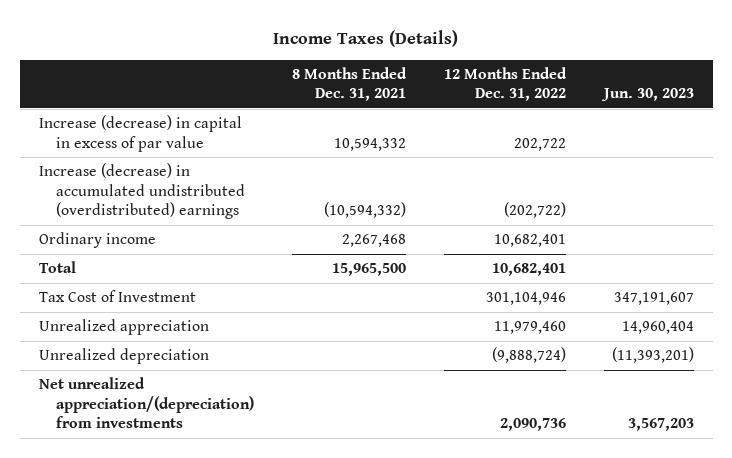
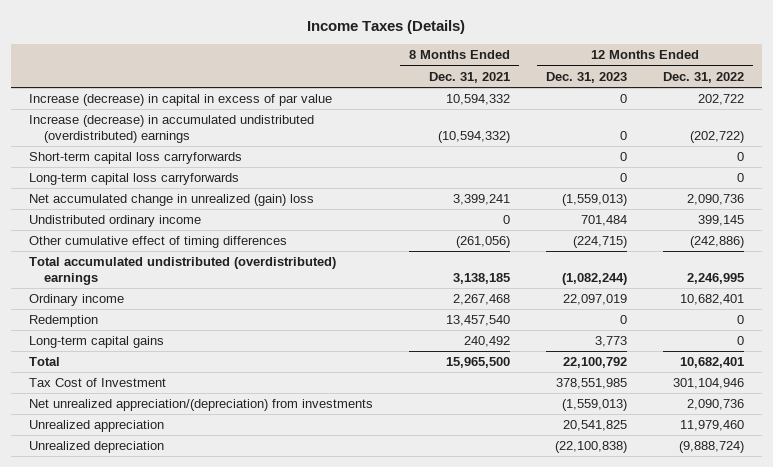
[600,88,694,102] Jun. 30, 2023 -> none
none -> [545,71,627,83] Dec. 31, 2023
none -> [29,152,243,165] Short-term capital loss carryforwards
none -> [29,173,240,186] Long-term capital loss carryforwards
none -> [29,194,315,207] Net accumulated change in unrealized (gain) loss
none -> [29,215,202,228] Undistributed ordinary income
none -> [29,236,288,249] Other cumulative effect of timing differences
none -> [29,257,337,285] Total accumulated undistributed (overdistributed) earnings
none -> [29,315,99,328] Redemption
none -> [29,336,165,349] Long-term capital gains
[38,377,255,428] Net unrealized appreciation/(depreciation) from investments -> [29,399,374,412] Net unrealized appreciation/(depreciation) from investments

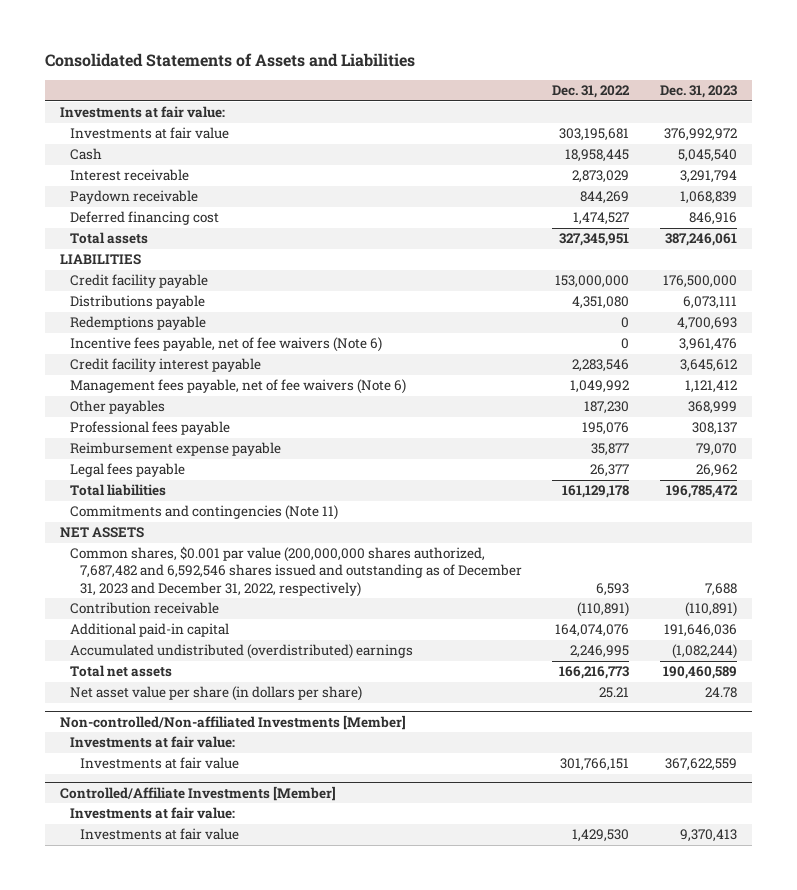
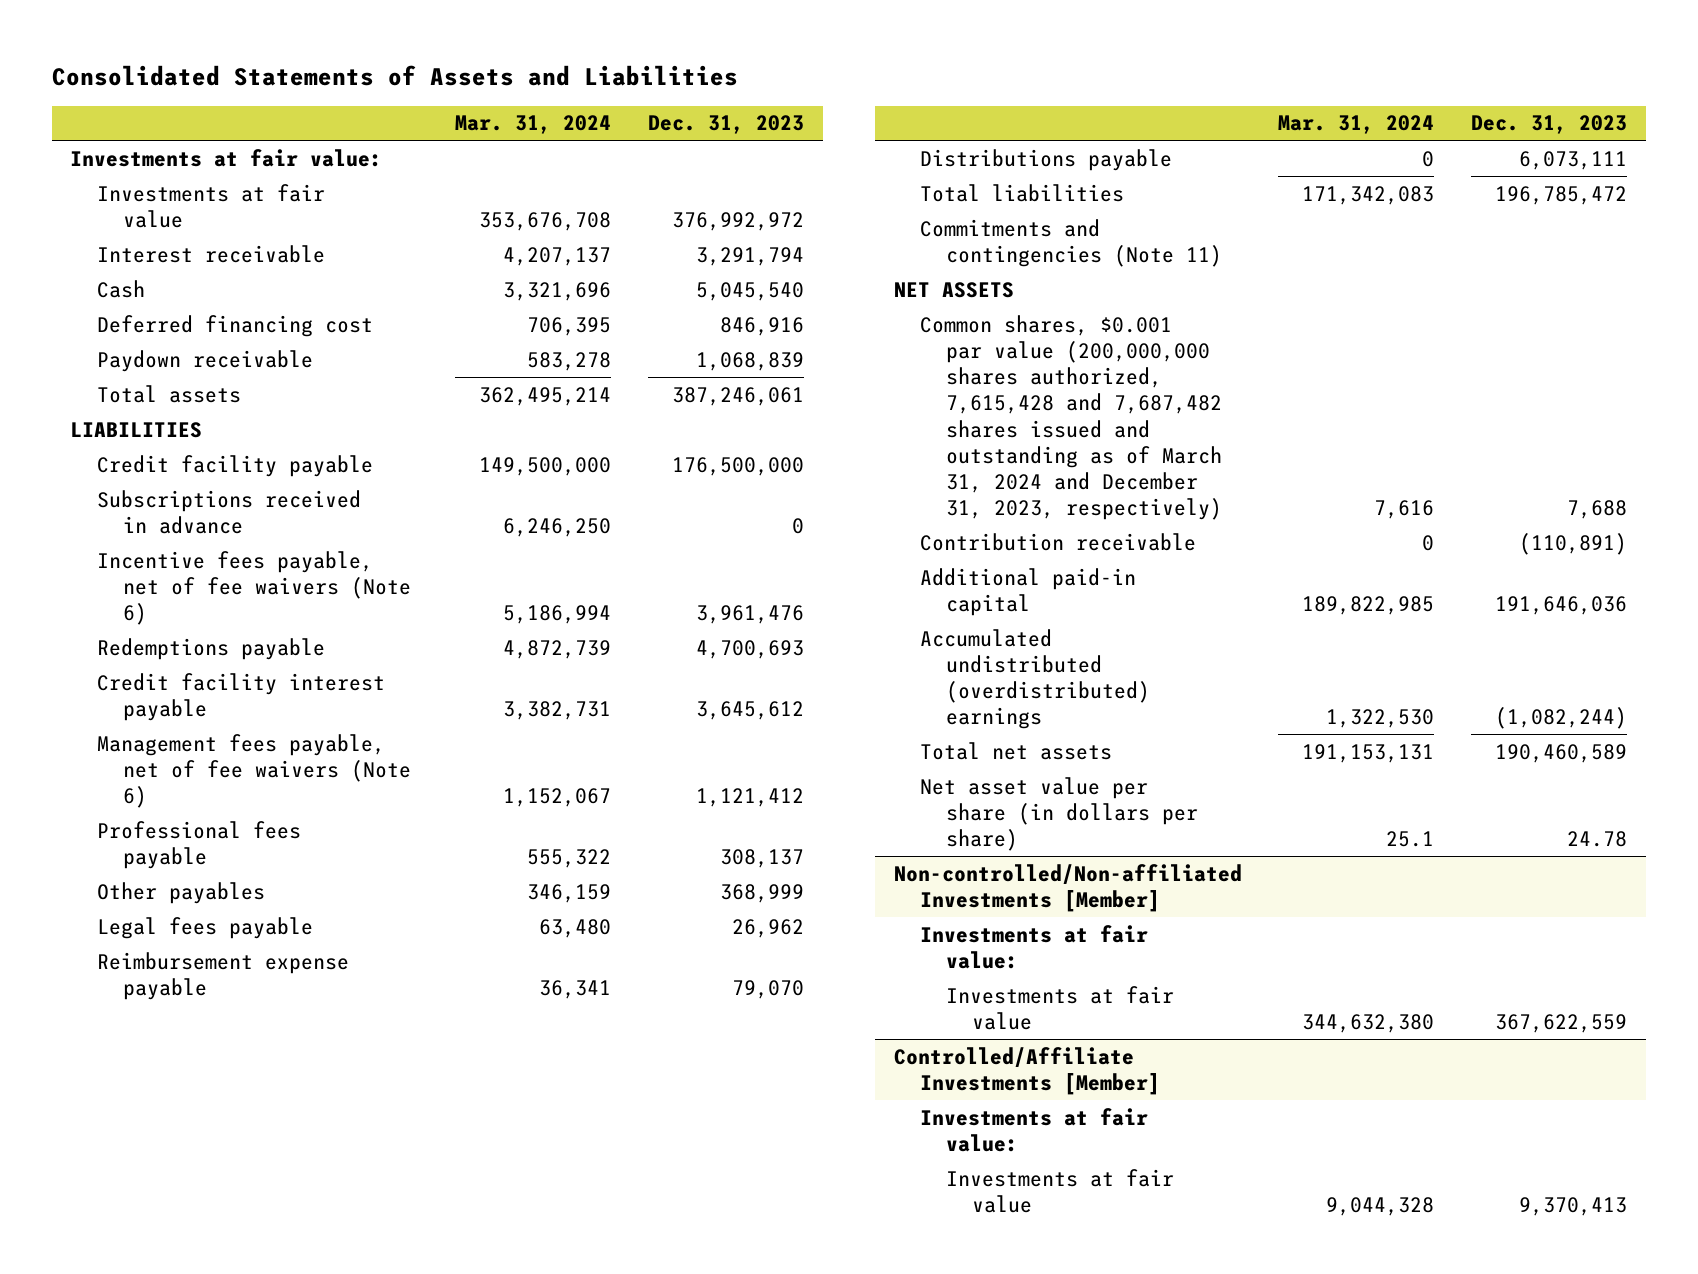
[552,85,631,99] Dec. 31, 2022 -> none
none -> [455,115,612,135] Mar. 31, 2024
[69,148,102,161] Cash -> [96,279,145,298] Cash
[69,190,198,205] Paydown receivable -> [96,349,313,372] Paydown receivable
none -> [96,489,361,534] Subscriptions received in advance
[69,316,206,331] Redemptions payable -> [96,637,325,660] Redemptions payable
[69,400,165,415] Other payables -> [96,881,265,904] Other payables
[69,442,281,457] Reimbursement expense payable -> [96,951,349,1000] Reimbursement expense payable
[69,295,205,310] Distributions payable -> [919,148,1172,171] Distributions payable
[69,546,522,597] Common shares, $0.001 par value (200,000,000 shares authorized, 7,687,482 and 6,592,546 shares issued and outstanding as of December 31, 2023 and December 31, 2022, respectively) -> [919,314,1222,521] Common shares, $0.001 par value (200,000,000 shares authorized, 7,615,428 and 7,687,482 shares issued and outstanding as of March 31, 2024 and December 31, 2023, respectively)

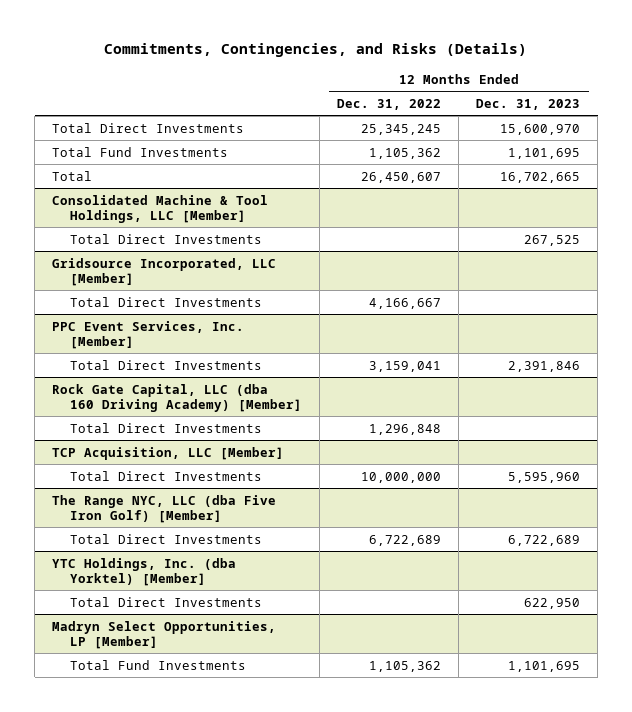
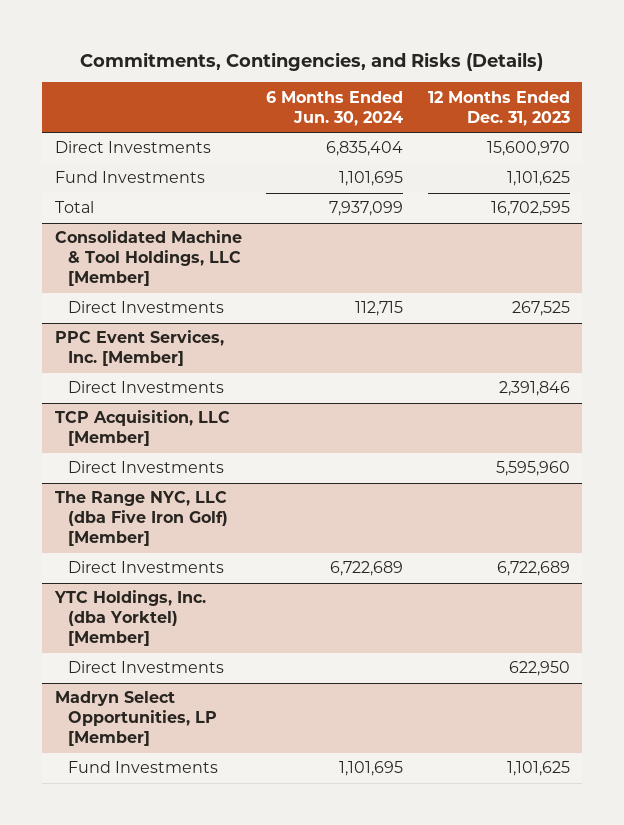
[337,98,442,110] Dec. 31, 2022 -> none
none -> [266,90,404,126] 6 Months Ended Jun. 30, 2024
[52,122,245,133] Total Direct Investments -> [54,141,211,154] Direct Investments
[52,146,229,157] Total Fund Investments -> [54,171,205,184] Fund Investments
[508,147,581,159] 1,101,695 -> [506,171,570,187] 1,101,625
[500,171,581,183] 16,702,665 -> [490,201,570,217] 16,702,595
[52,257,277,286] Gridsource Incorporated, LLC [Member] -> none
[70,296,263,307] Total Direct Investments -> none
[70,233,263,244] Total Direct Investments -> [68,301,225,314] Direct Investments
[52,383,303,412] Rock Gate Capital, LLC (dba 160 Driving Academy) [Member] -> none
[70,422,263,433] Total Direct Investments -> none
[70,359,263,370] Total Direct Investments -> [68,381,225,394] Direct Investments
[70,470,263,481] Total Direct Investments -> [68,461,225,474] Direct Investments
[70,533,263,544] Total Direct Investments -> [68,561,225,574] Direct Investments
[70,596,263,607] Total Direct Investments -> [68,661,225,674] Direct Investments
[70,659,247,670] Total Fund Investments -> [68,761,219,774] Fund Investments
[508,660,581,672] 1,101,695 -> [506,761,570,777] 1,101,625

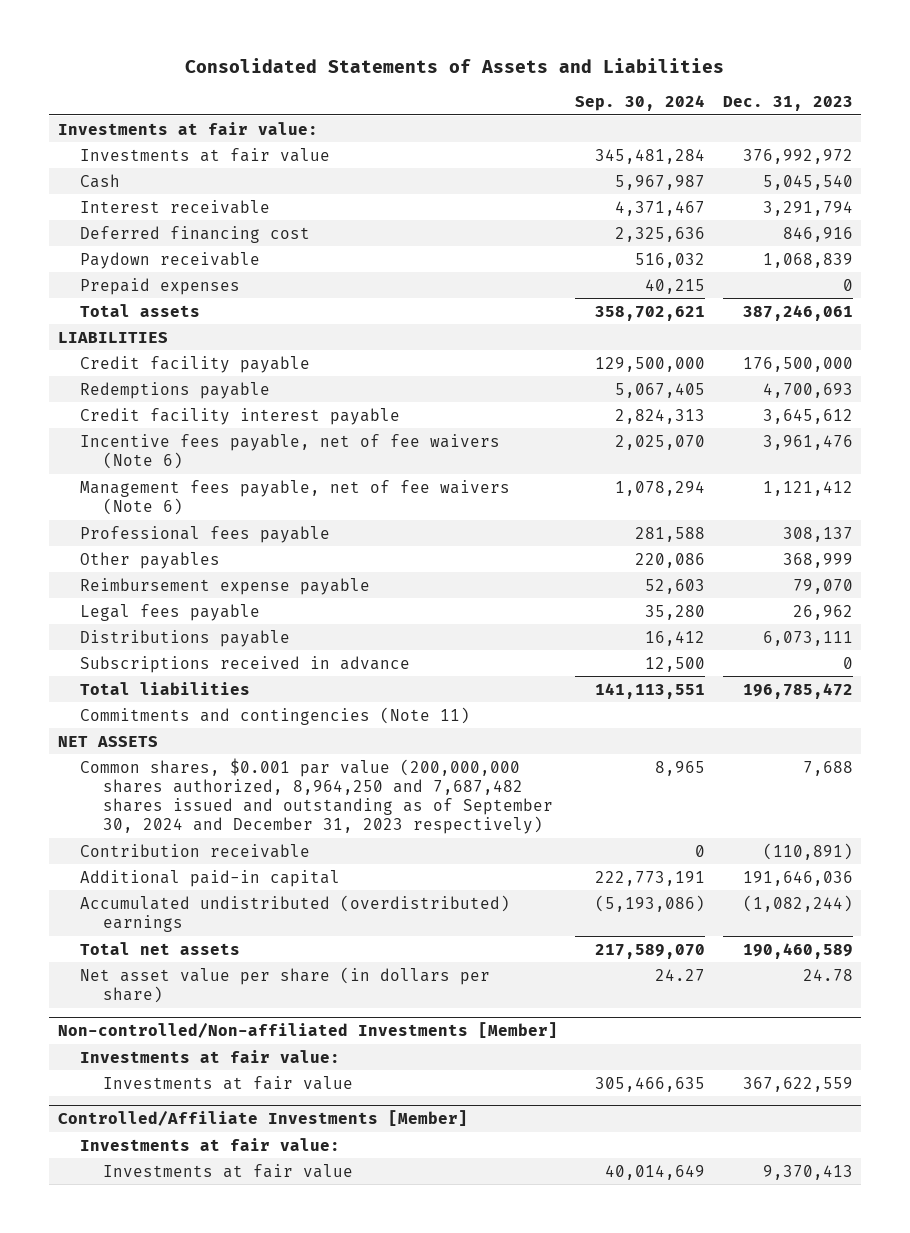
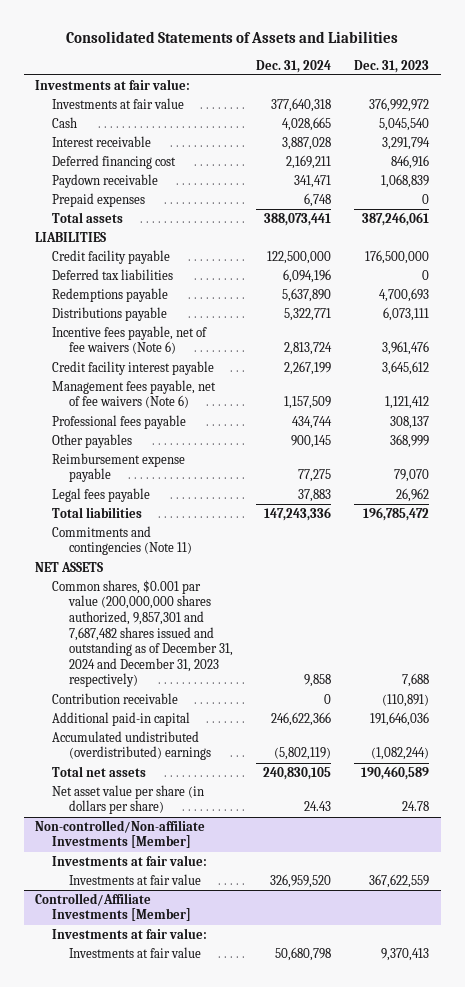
[575,94,706,111] Sep. 30, 2024 -> none
none -> [256,59,332,73] Dec. 31, 2024
none -> [52,268,174,280] Deferred tax liabilities
[80,629,291,647] Distributions payable -> [52,306,168,321] Distributions payable
[80,407,401,425] Credit facility interest payable -> [52,360,215,375] Credit facility interest payable
[80,655,411,673] Subscriptions received in advance -> none
[80,757,553,835] Common shares, $0.001 par value (200,000,000 shares authorized, 8,964,250 and 7,687,482 shares issued and outstanding as of September 30, 2024 and December 31, 2023 respectively) -> [52,579,234,688] Common shares, $0.001 par value (200,000,000 shares authorized, 9,857,301 and 7,687,482 shares issued and outstanding as of December 31, 2024 and December 31, 2023 respectively)
[57,1022,558,1039] Non-controlled/Non-affiliated Investments [Member] -> [35,819,206,849] Non-controlled/Non-affiliate Investments [Member]

